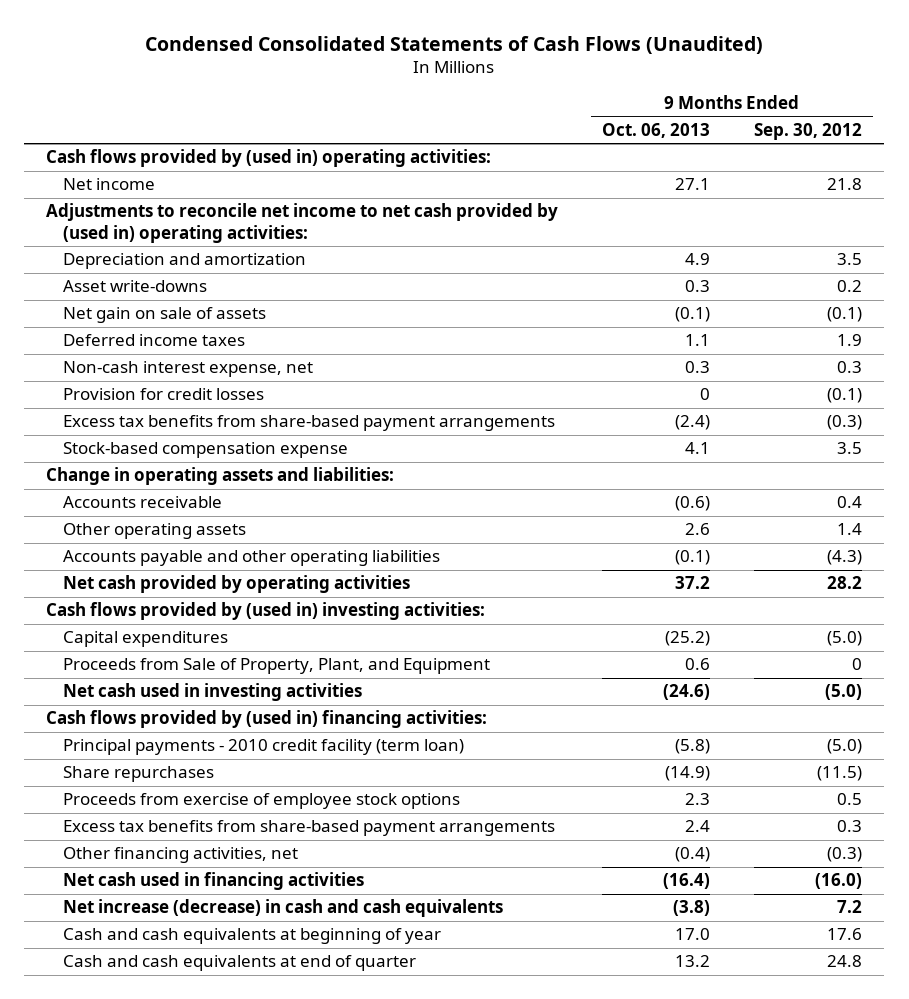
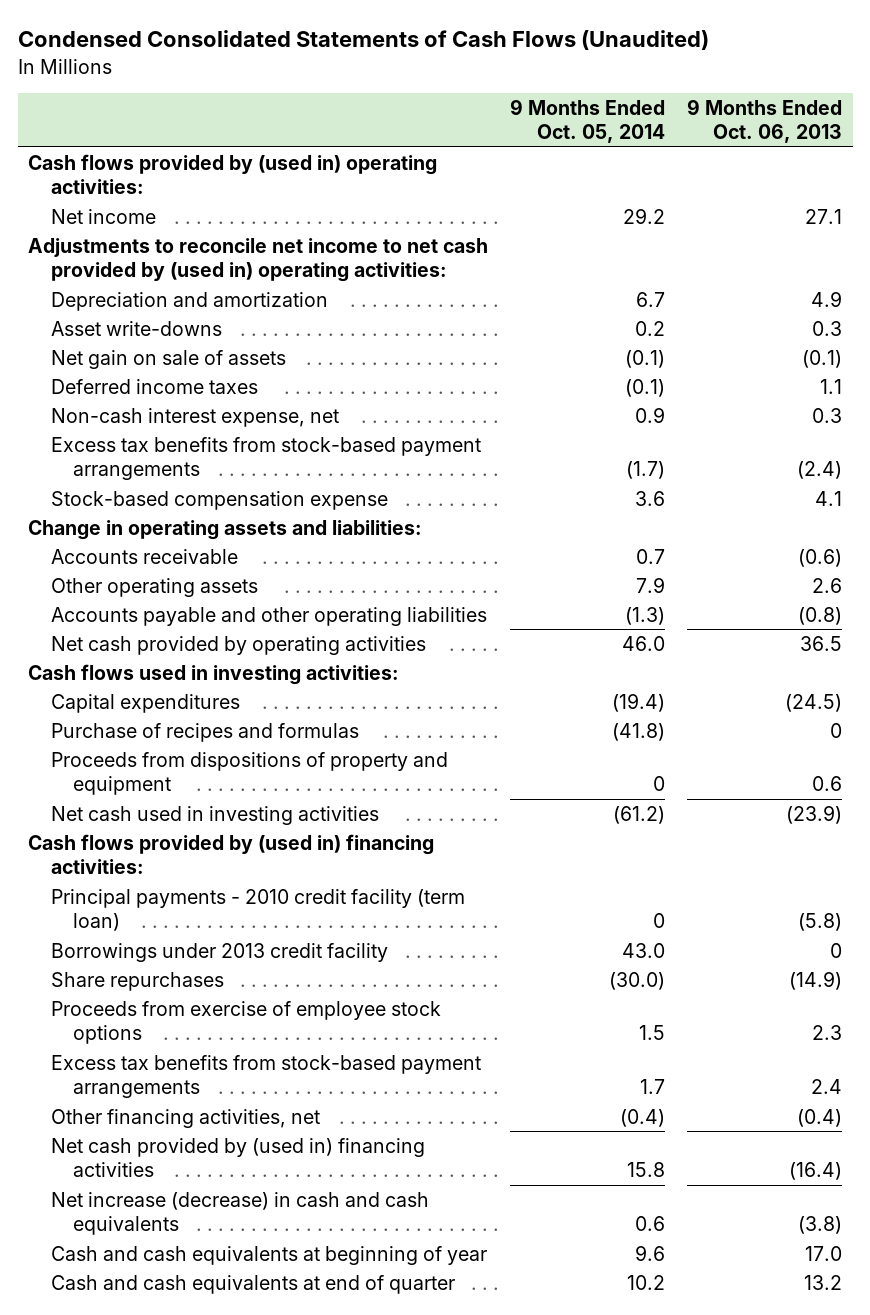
[754,123,863,141] Sep. 30, 2012 -> none
none -> [510,98,666,143] 9 Months Ended Oct. 05, 2014
[63,388,265,401] Provision for credit losses -> none
[63,415,556,432] Excess tax benefits from share-based payment arrangements -> [50,436,481,481] Excess tax benefits from stock-based payment arrangements
[675,550,711,566] (0.1) -> [797,606,842,625] (0.8)
[675,576,711,590] 37.2 -> [799,635,842,651] 36.5
[46,602,486,621] Cash flows provided by (used in) investing activities: -> [28,663,400,685] Cash flows used in investing activities:
[665,631,711,647] (25.2) -> [784,693,842,712] (24.5)
none -> [50,722,359,742] Purchase of recipes and formulas
[63,658,491,675] Proceeds from Sale of Property, Plant, and Equipment -> [50,751,448,796] Proceeds from dispositions of property and equipment
[663,684,711,701] (24.6) -> [785,804,842,824] (23.9)
none -> [50,942,388,962] Borrowings under 2013 credit facility
[63,820,556,837] Excess tax benefits from share-based payment arrangements -> [50,1054,481,1099] Excess tax benefits from stock-based payment arrangements
[63,872,365,891] Net cash used in financing activities -> [50,1137,425,1178] Net cash provided by (used in) financing activities

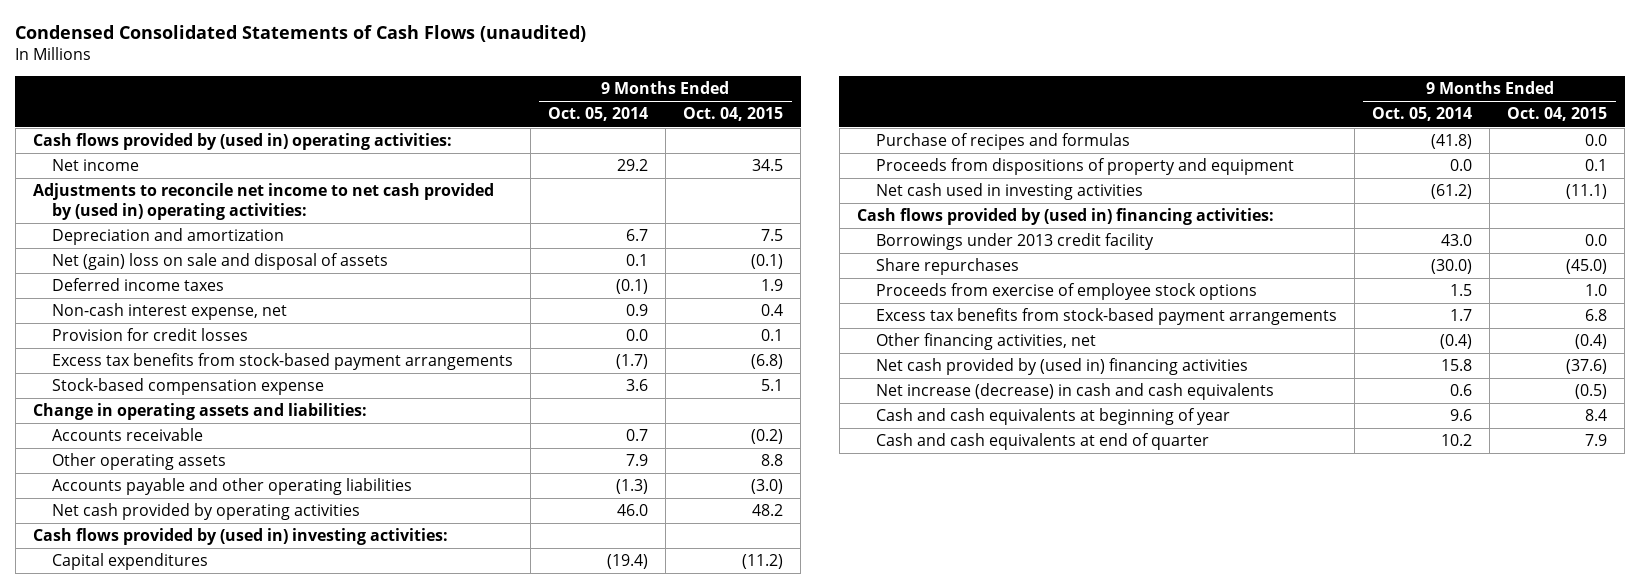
[17,30,709,51] Condensed Consolidated Statements of Cash Flows (Unaudited) -> [15,25,587,43] Condensed Consolidated Statements of Cash Flows (unaudited)
[686,98,842,143] 9 Months Ended Oct. 06, 2013 -> none
none -> [683,107,784,122] Oct. 04, 2015
[50,320,222,336] Asset write-downs -> none
[50,349,286,369] Net gain on sale of assets -> [51,253,388,271] Net (gain) loss on sale and disposal of assets
[625,349,666,368] (0.1) -> [625,254,648,267] 0.1
none -> [51,328,248,342] Provision for credit losses
[28,663,400,685] Cash flows used in investing activities: -> [32,528,448,546] Cash flows provided by (used in) investing activities:
[653,776,666,792] 0 -> [1450,159,1473,172] 0.0
[50,888,465,932] Principal payments - 2010 credit facility (term loan) -> none

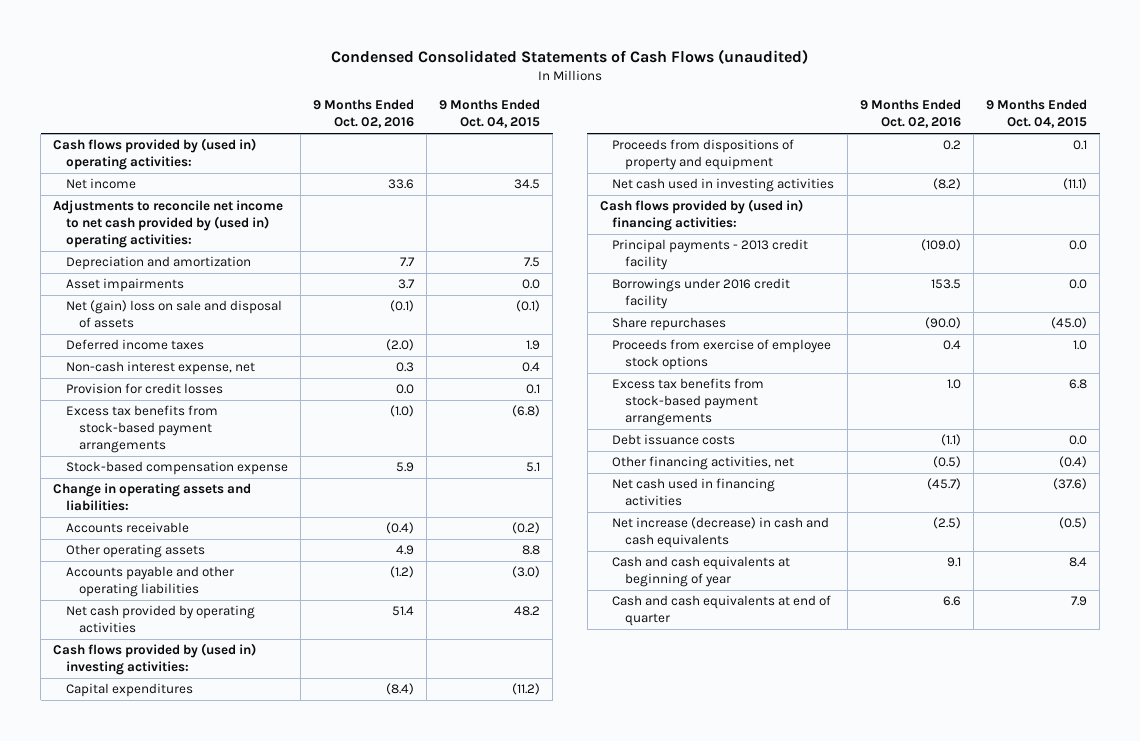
[547,107,648,122] Oct. 05, 2014 -> none
none -> [313,99,415,129] 9 Months Ended Oct. 02, 2016
none -> [65,278,184,293] Asset impairments
[875,133,1130,151] Purchase of recipes and formulas -> none
none -> [612,239,809,271] Principal payments - 2013 credit facility
[875,233,1154,251] Borrowings under 2013 credit facility -> [612,278,791,310] Borrowings under 2016 credit facility
none -> [612,434,736,446] Debt issuance costs
[875,358,1248,376] Net cash provided by (used in) financing activities -> [612,478,776,507] Net cash used in financing activities

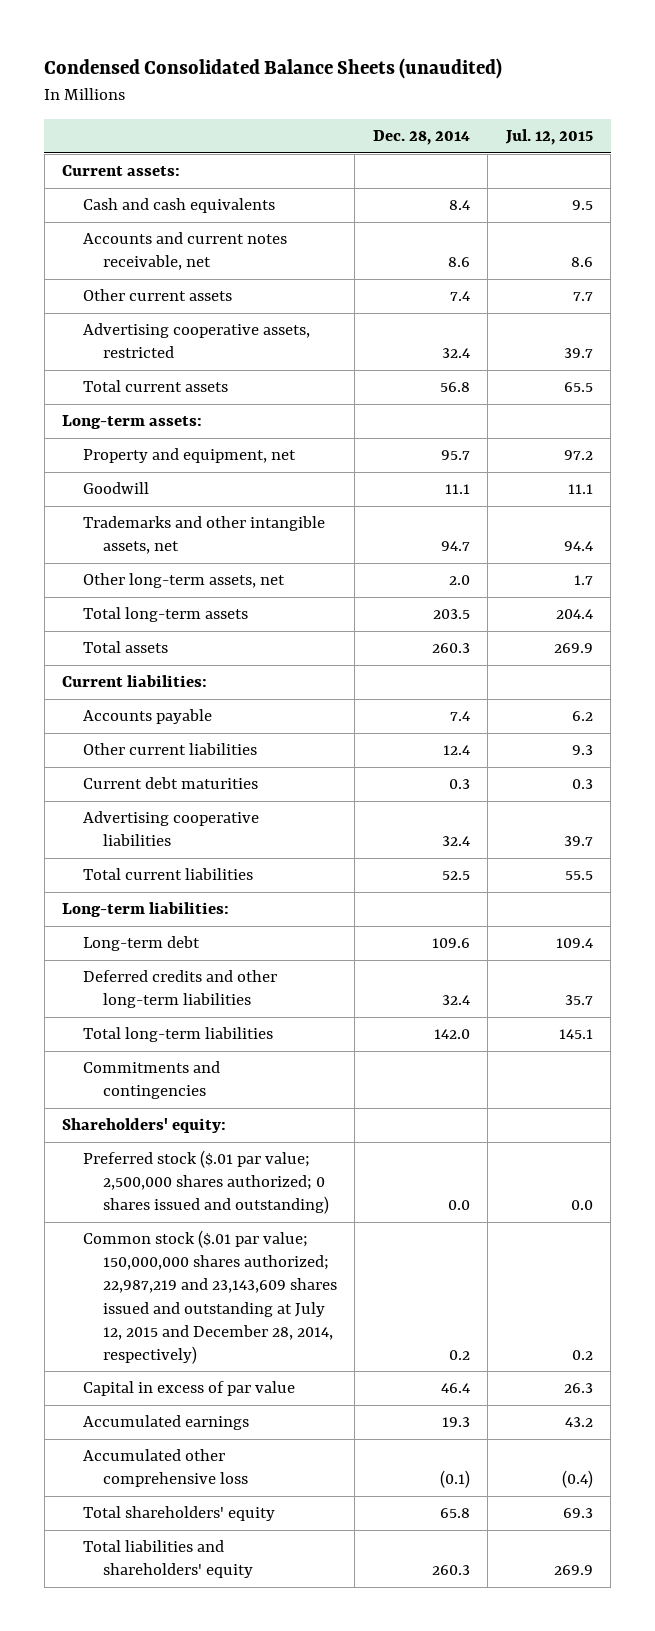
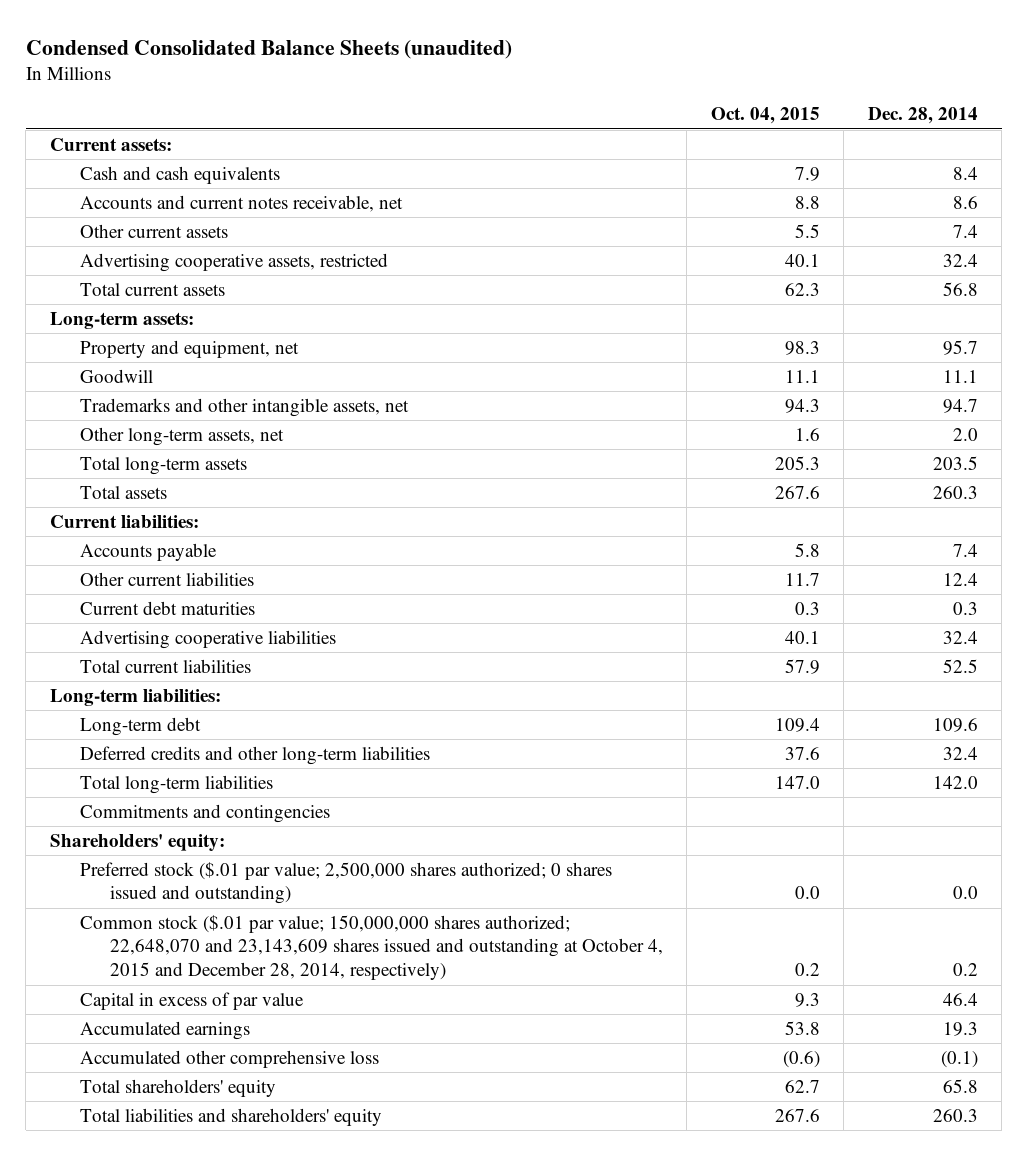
[504,129,593,146] Jul. 12, 2015 -> none
none -> [710,107,820,125] Oct. 04, 2015
[82,1230,337,1364] Common stock ($.01 par value; 150,000,000 shares authorized; 22,987,219 and 23,143,609 shares issued and outstanding at July 12, 2015 and December 28, 2014, respectively) -> [79,914,663,981] Common stock ($.01 par value; 150,000,000 shares authorized; 22,648,070 and 23,143,609 shares issued and outstanding at October 4, 2015 and December 28, 2014, respectively)

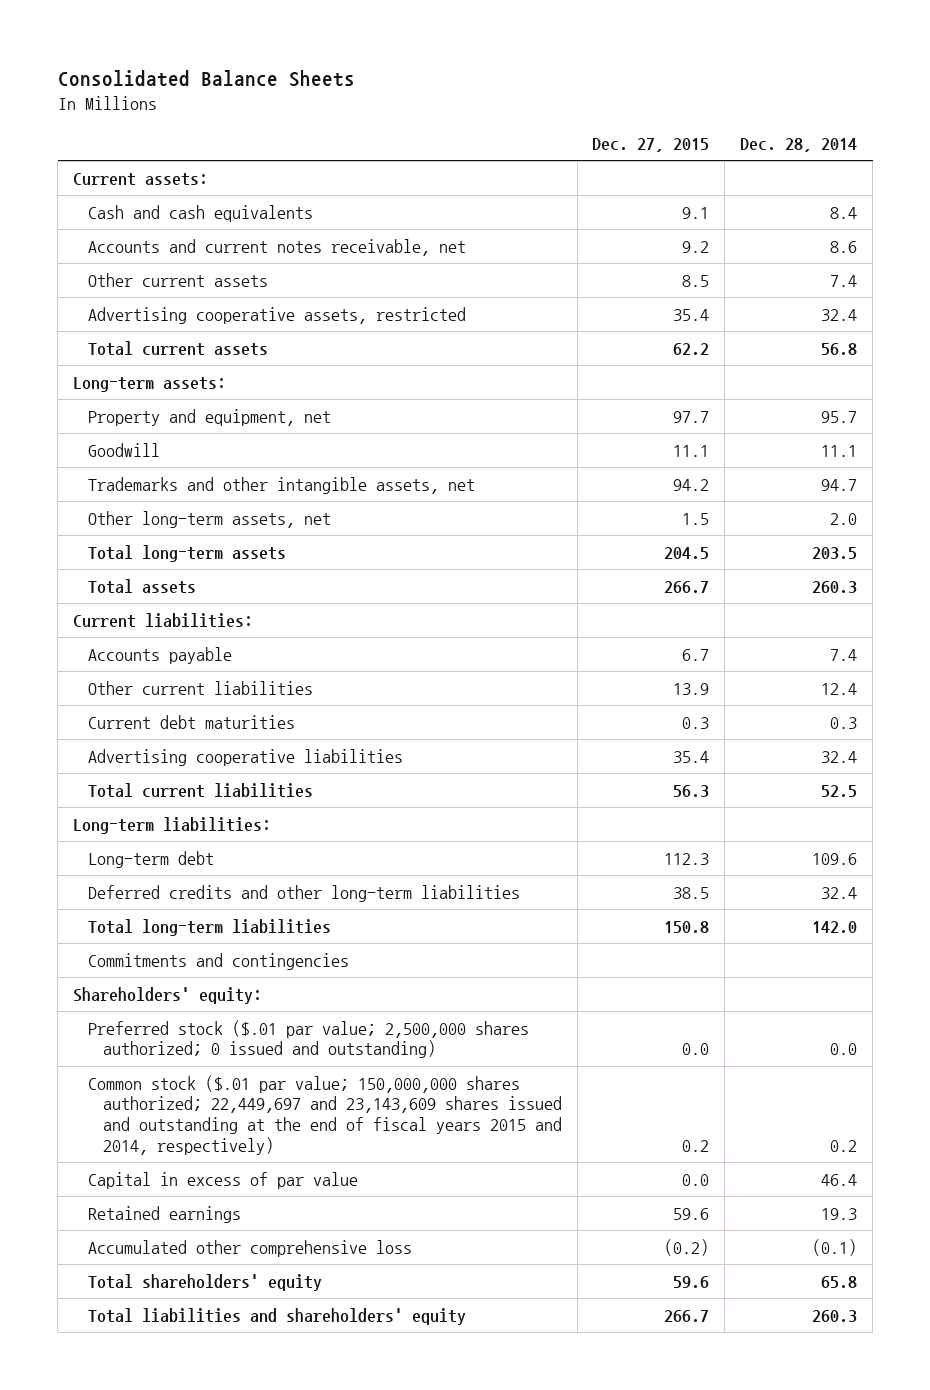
[25,39,512,59] Condensed Consolidated Balance Sheets (unaudited) -> [57,70,355,88] Consolidated Balance Sheets
[710,107,820,125] Oct. 04, 2015 -> none
none -> [592,138,710,153] Dec. 27, 2015
[79,861,612,905] Preferred stock ($.01 par value; 2,500,000 shares authorized; 0 shares issued and outstanding) -> [87,1019,529,1059] Preferred stock ($.01 par value; 2,500,000 shares authorized; 0 issued and outstanding)
[79,914,663,981] Common stock ($.01 par value; 150,000,000 shares authorized; 22,648,070 and 23,143,609 shares issued and outstanding at October 4, 2015 and December 28, 2014, respectively) -> [87,1074,562,1156] Common stock ($.01 par value; 150,000,000 shares authorized; 22,449,697 and 23,143,609 shares issued and outstanding at the end of fiscal years 2015 and 2014, respectively)
[79,1020,250,1040] Accumulated earnings -> [87,1205,241,1223] Retained earnings

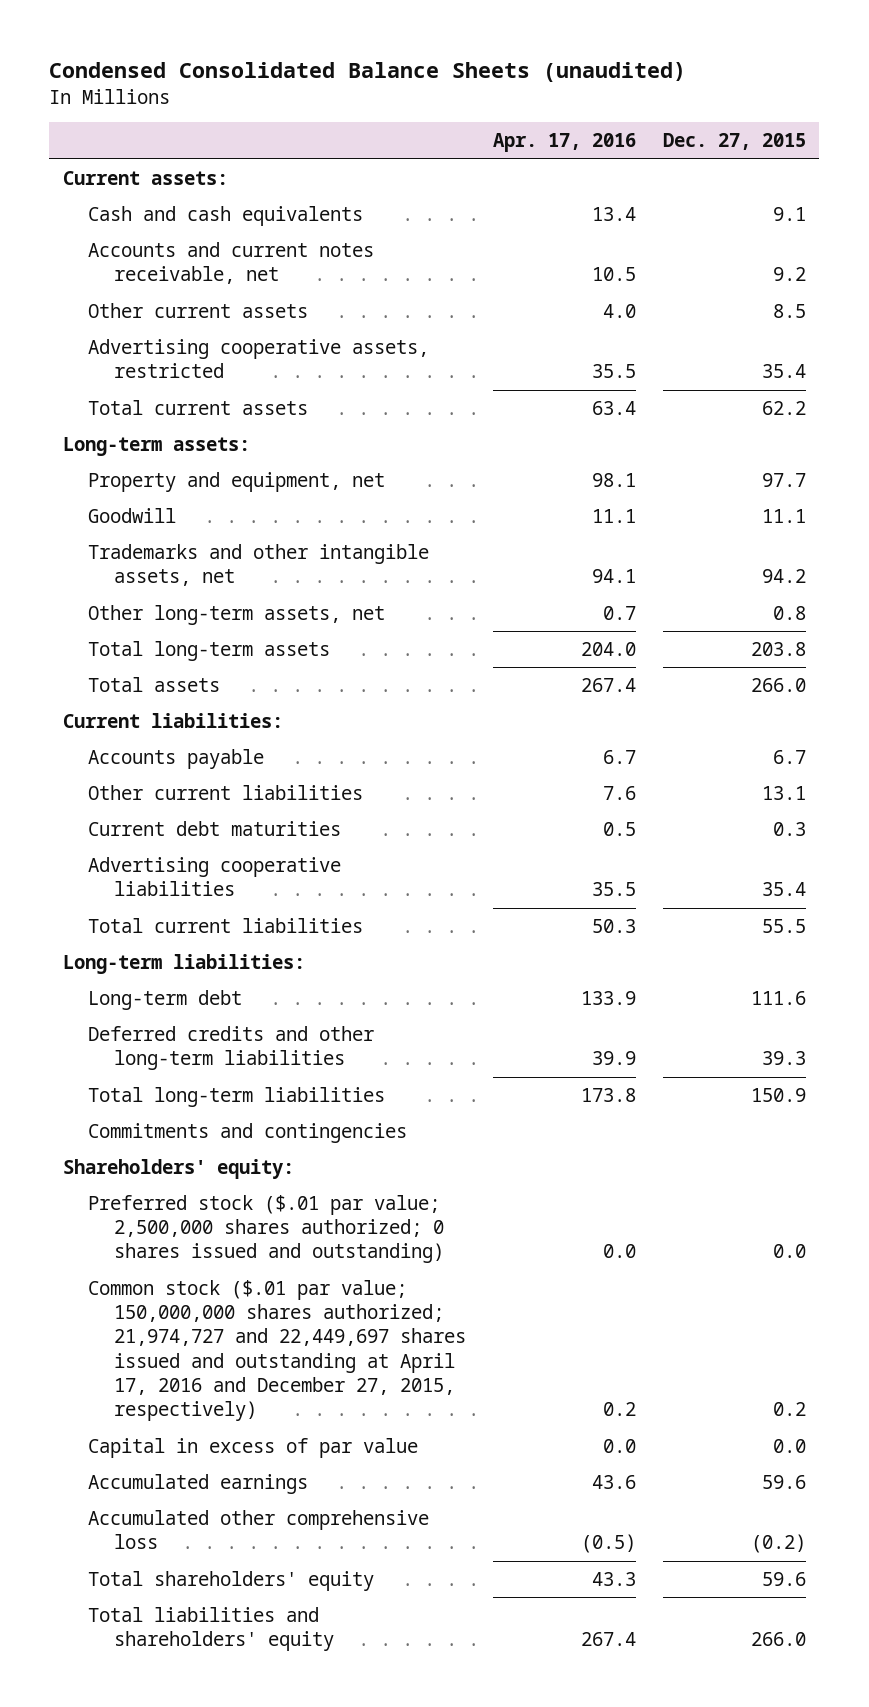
[57,70,355,88] Consolidated Balance Sheets -> [49,62,687,83] Condensed Consolidated Balance Sheets (unaudited)
[740,138,858,153] Dec. 28, 2014 -> none
none -> [492,133,636,153] Apr. 17, 2016
[682,512,710,525] 1.5 -> [772,605,806,620] 0.8
[664,546,710,559] 204.5 -> [750,641,806,656] 203.8
[664,580,710,593] 266.7 -> [750,677,806,692] 266.0
[673,682,710,695] 13.9 -> [761,785,806,800] 13.1
[673,784,710,797] 56.3 -> [761,918,806,933] 55.5
[664,852,710,865] 112.3 -> [750,990,806,1005] 111.6
[673,886,710,899] 38.5 -> [761,1051,806,1066] 39.3
[664,920,710,933] 150.8 -> [750,1087,806,1102] 150.9
[87,1019,529,1059] Preferred stock ($.01 par value; 2,500,000 shares authorized; 0 issued and outstanding) -> [88,1194,445,1264] Preferred stock ($.01 par value; 2,500,000 shares authorized; 0 shares issued and outstanding)
[87,1074,562,1156] Common stock ($.01 par value; 150,000,000 shares authorized; 22,449,697 and 23,143,609 shares issued and outstanding at the end of fiscal years 2015 and 2014, respectively) -> [88,1279,467,1422] Common stock ($.01 par value; 150,000,000 shares authorized; 21,974,727 and 22,449,697 shares issued and outstanding at April 17, 2016 and December 27, 2015, respectively)
[87,1205,241,1223] Retained earnings -> [88,1473,309,1494] Accumulated earnings
[664,1309,710,1322] 266.7 -> [750,1632,806,1647] 266.0

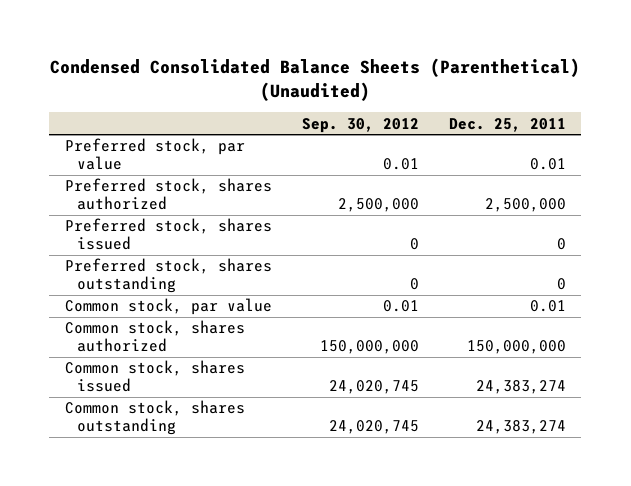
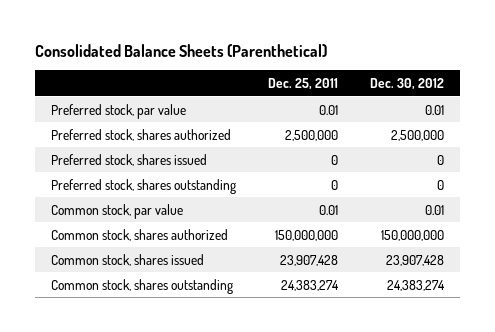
[50,58,581,102] Condensed Consolidated Balance Sheets (Parenthetical) (Unaudited) -> [35,43,328,57] Consolidated Balance Sheets (Parenthetical)
[301,117,419,133] Sep. 30, 2012 -> none
none -> [369,78,444,91] Dec. 30, 2012
[476,380,567,395] 24,383,274 -> [280,254,339,266] 23,907,428

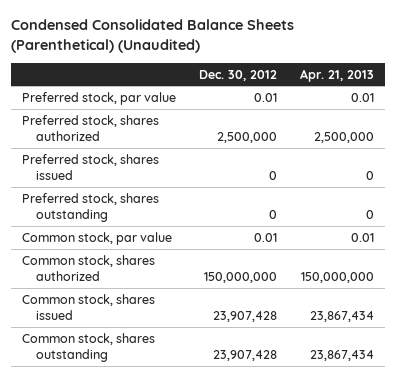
[35,43,328,57] Consolidated Balance Sheets (Parenthetical) -> [10,19,294,54] Condensed Consolidated Balance Sheets (Parenthetical) (Unaudited)
[268,78,339,91] Dec. 25, 2011 -> none
none -> [300,68,375,82] Apr. 21, 2013
[386,279,445,291] 24,383,274 -> [213,349,278,361] 23,907,428

